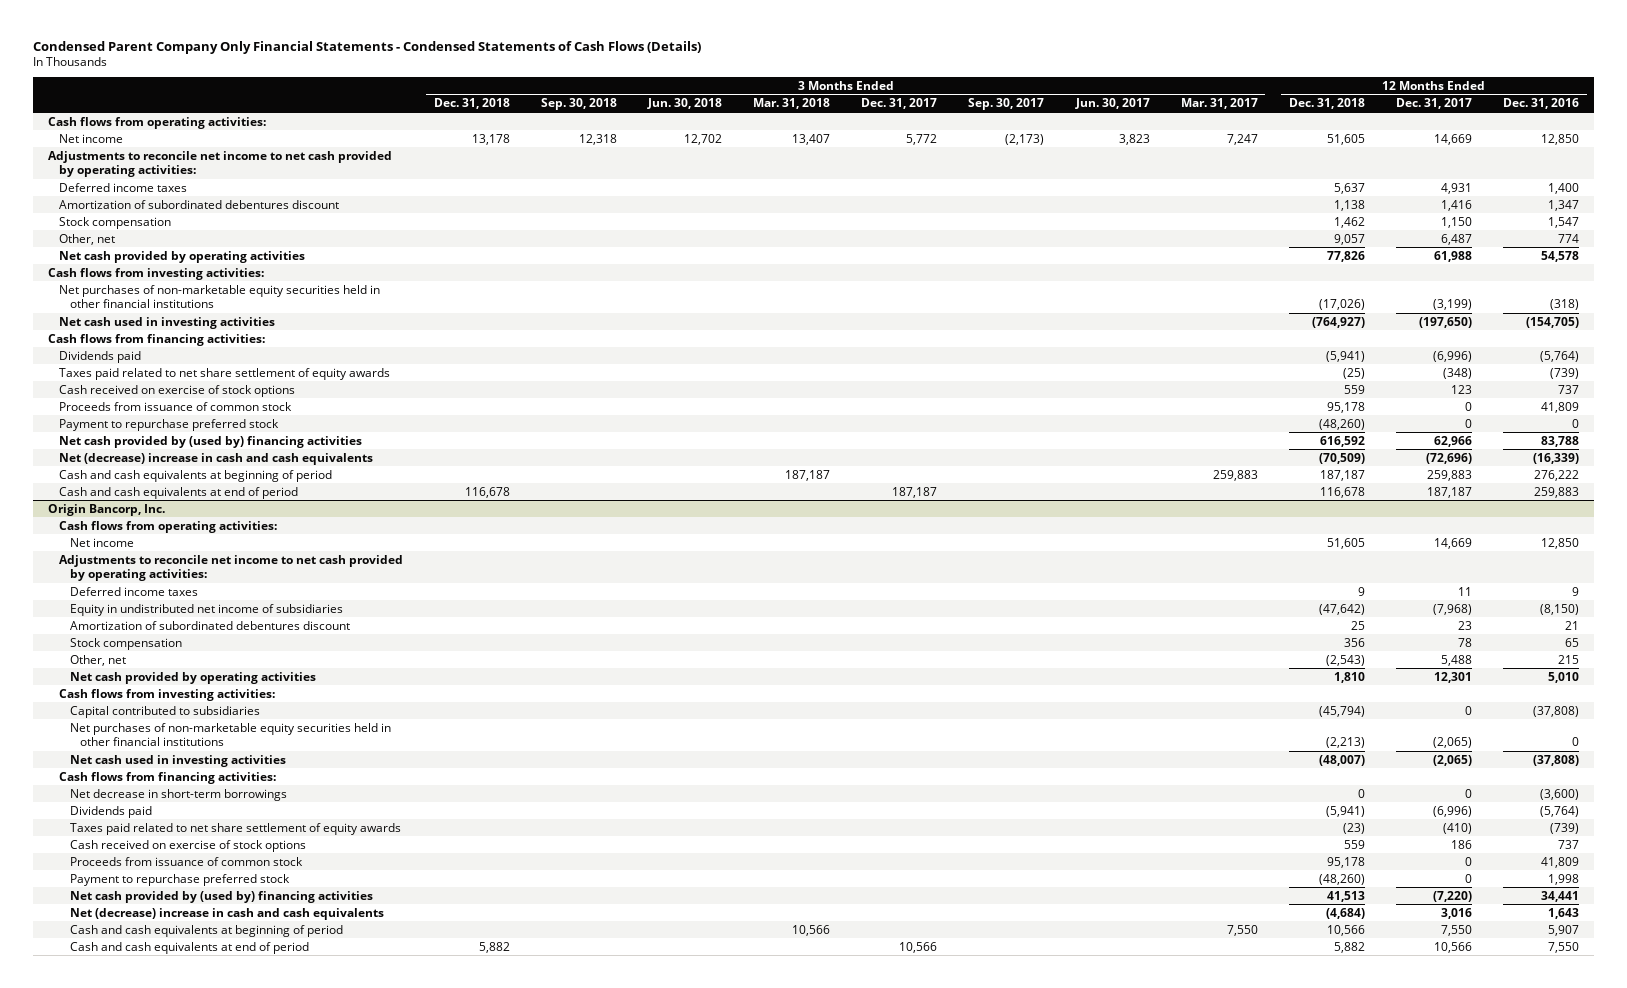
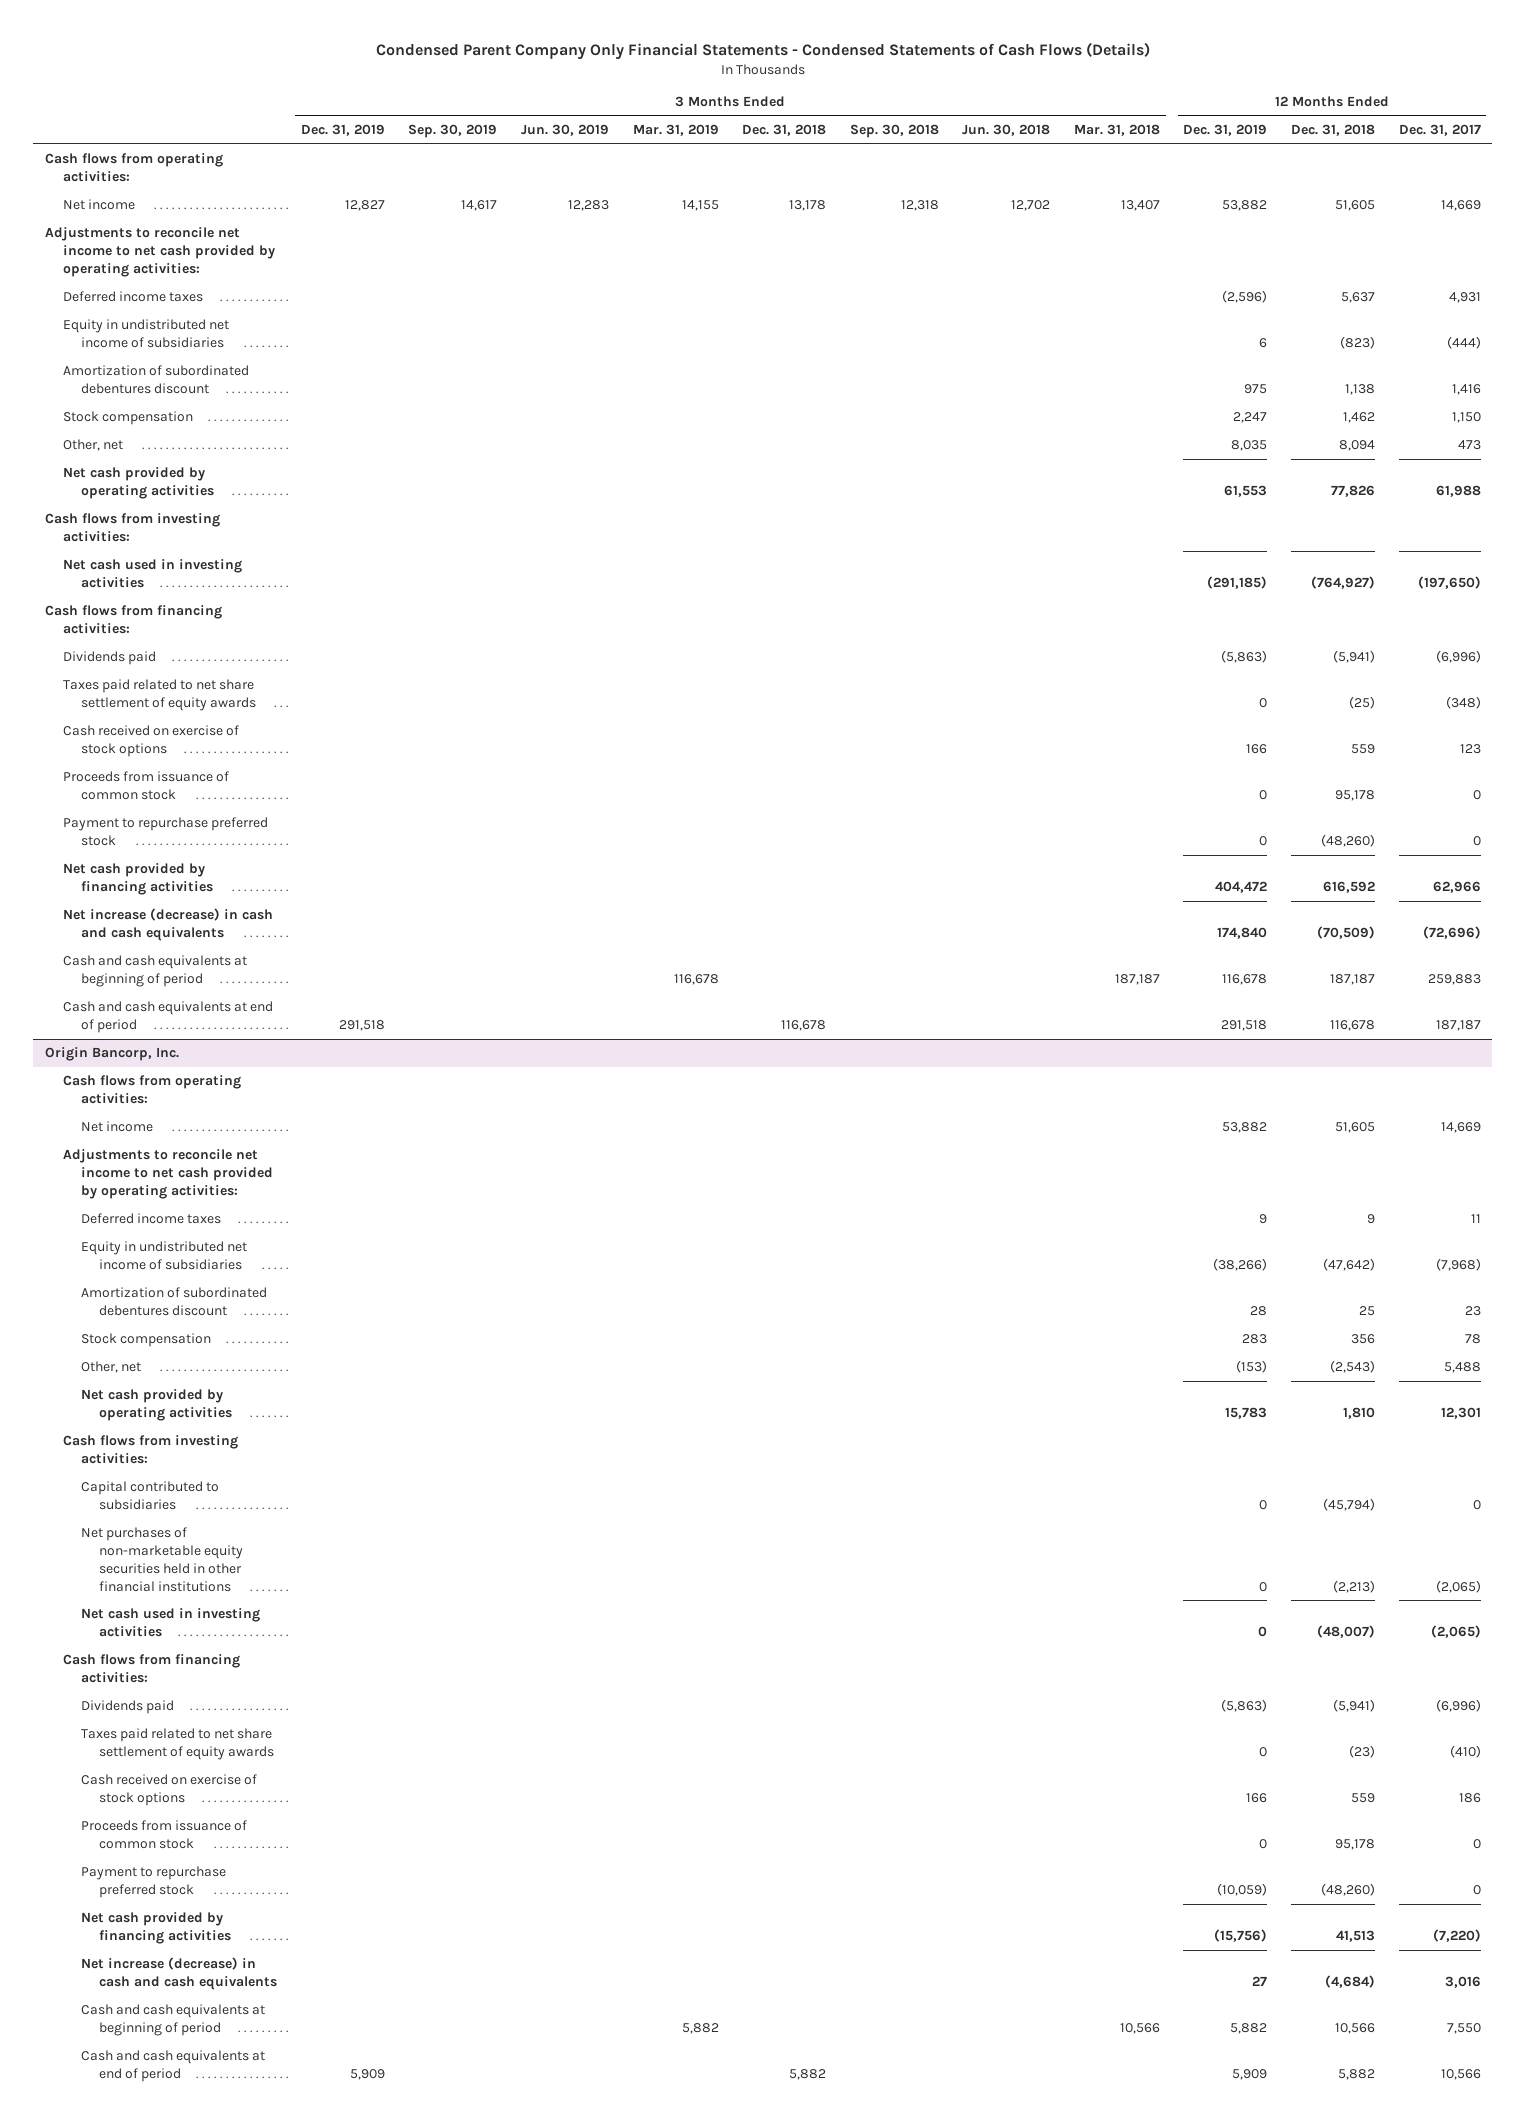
[861,98,938,110] Dec. 31, 2017 -> none
[968,98,1045,111] Sep. 30, 2017 -> none
[1074,98,1150,110] Jun. 30, 2017 -> none
[1180,98,1258,110] Mar. 31, 2017 -> none
[1502,98,1579,110] Dec. 31, 2016 -> none
none -> [300,124,385,137] Dec. 31, 2019
none -> [408,124,498,139] Sep. 30, 2019
none -> [521,124,610,137] Jun. 30, 2019
none -> [632,124,719,137] Mar. 31, 2019
none -> [1183,124,1268,137] Dec. 31, 2019
none -> [62,319,229,349] Equity in undistributed net income of subsidiaries
[1333,233,1365,245] 9,057 -> [1339,440,1376,452] 8,094
[1440,233,1472,245] 6,487 -> [1457,440,1481,451] 473
[58,284,380,309] Net purchases of non-marketable equity securities held in other financial institutions -> none
[58,435,362,448] Net cash provided by (used by) financing activities -> [62,863,214,896] Net cash provided by financing activities
[58,452,373,465] Net (decrease) increase in cash and cash equivalents -> [62,908,273,942] Net increase (decrease) in cash and cash equivalents
[69,788,287,801] Net decrease in short-term borrowings -> none
[69,890,373,903] Net cash provided by (used by) financing activities -> [81,1912,232,1945] Net cash provided by financing activities
[69,907,384,920] Net (decrease) increase in cash and cash equivalents -> [81,1957,278,1991] Net increase (decrease) in cash and cash equivalents

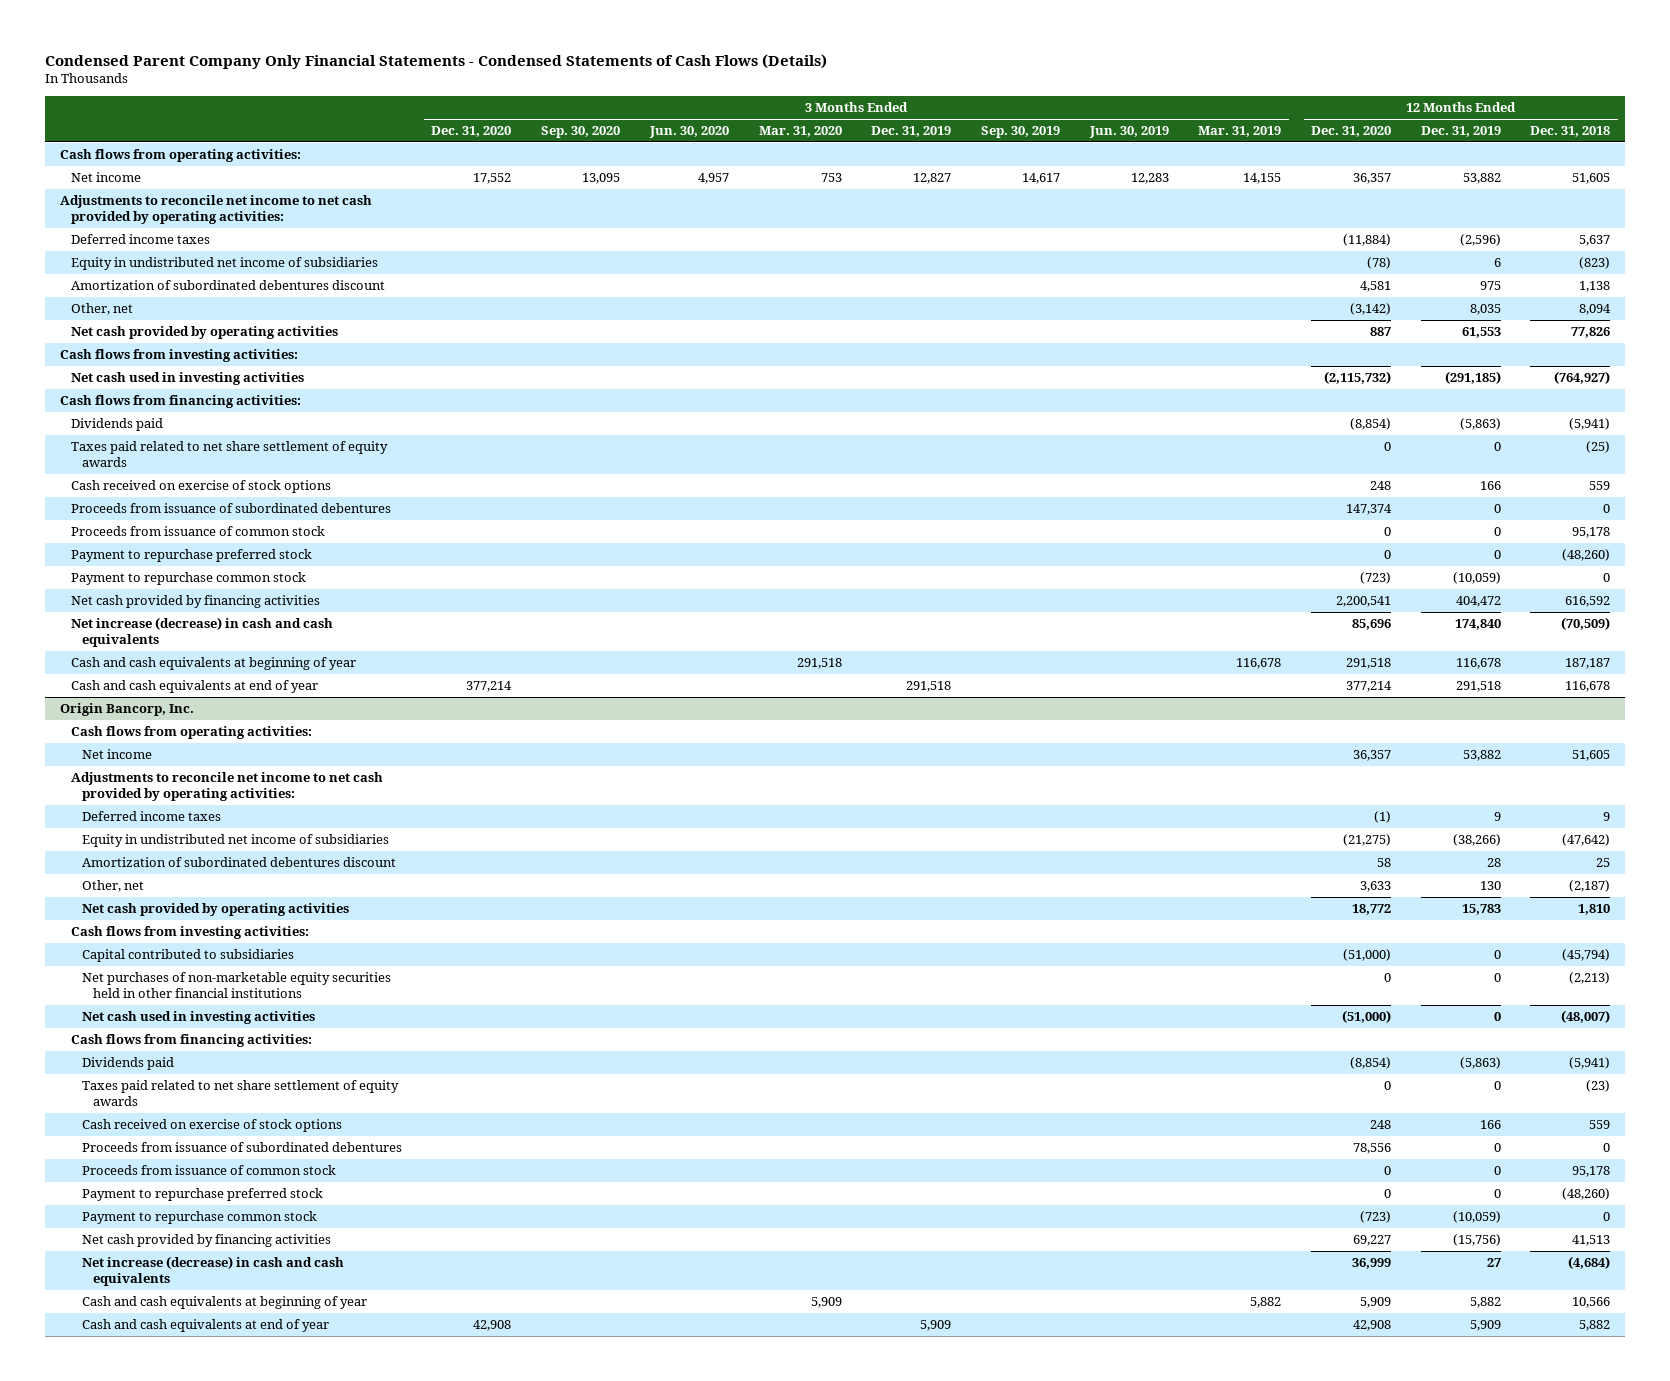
[742,124,827,137] Dec. 31, 2018 -> none
[849,124,939,139] Sep. 30, 2018 -> none
[962,124,1051,137] Jun. 30, 2018 -> none
[1073,124,1160,137] Mar. 31, 2018 -> none
[1398,124,1481,137] Dec. 31, 2017 -> none
none -> [431,126,512,138] Dec. 31, 2020
none -> [541,126,621,139] Sep. 30, 2020
none -> [648,126,729,139] Jun. 30, 2020
none -> [758,126,842,138] Mar. 31, 2020
none -> [1310,126,1391,138] Dec. 31, 2020
[62,411,193,426] Stock compensation -> none
none -> [70,503,391,514] Proceeds from issuance of subordinated debentures
none -> [70,572,306,586] Payment to repurchase common stock
[62,955,247,988] Cash and cash equivalents at beginning of period -> [70,657,356,671] Cash and cash equivalents at beginning of year
[62,1001,273,1034] Cash and cash equivalents at end of period -> [70,680,318,694] Cash and cash equivalents at end of year
[81,1333,212,1348] Stock compensation -> none
[1236,1360,1268,1374] (153) -> [1479,881,1501,891] 130
[1330,1360,1376,1374] (2,543) -> [1569,880,1611,893] (2,187)
none -> [81,1142,402,1153] Proceeds from issuance of subordinated debentures
[1217,1883,1268,1897] (10,059) -> [1493,1189,1501,1199] 0
none -> [81,1211,317,1225] Payment to repurchase common stock
[81,2004,266,2037] Cash and cash equivalents at beginning of period -> [81,1296,367,1310] Cash and cash equivalents at beginning of year
[81,2050,266,2083] Cash and cash equivalents at end of period -> [81,1319,329,1333] Cash and cash equivalents at end of year

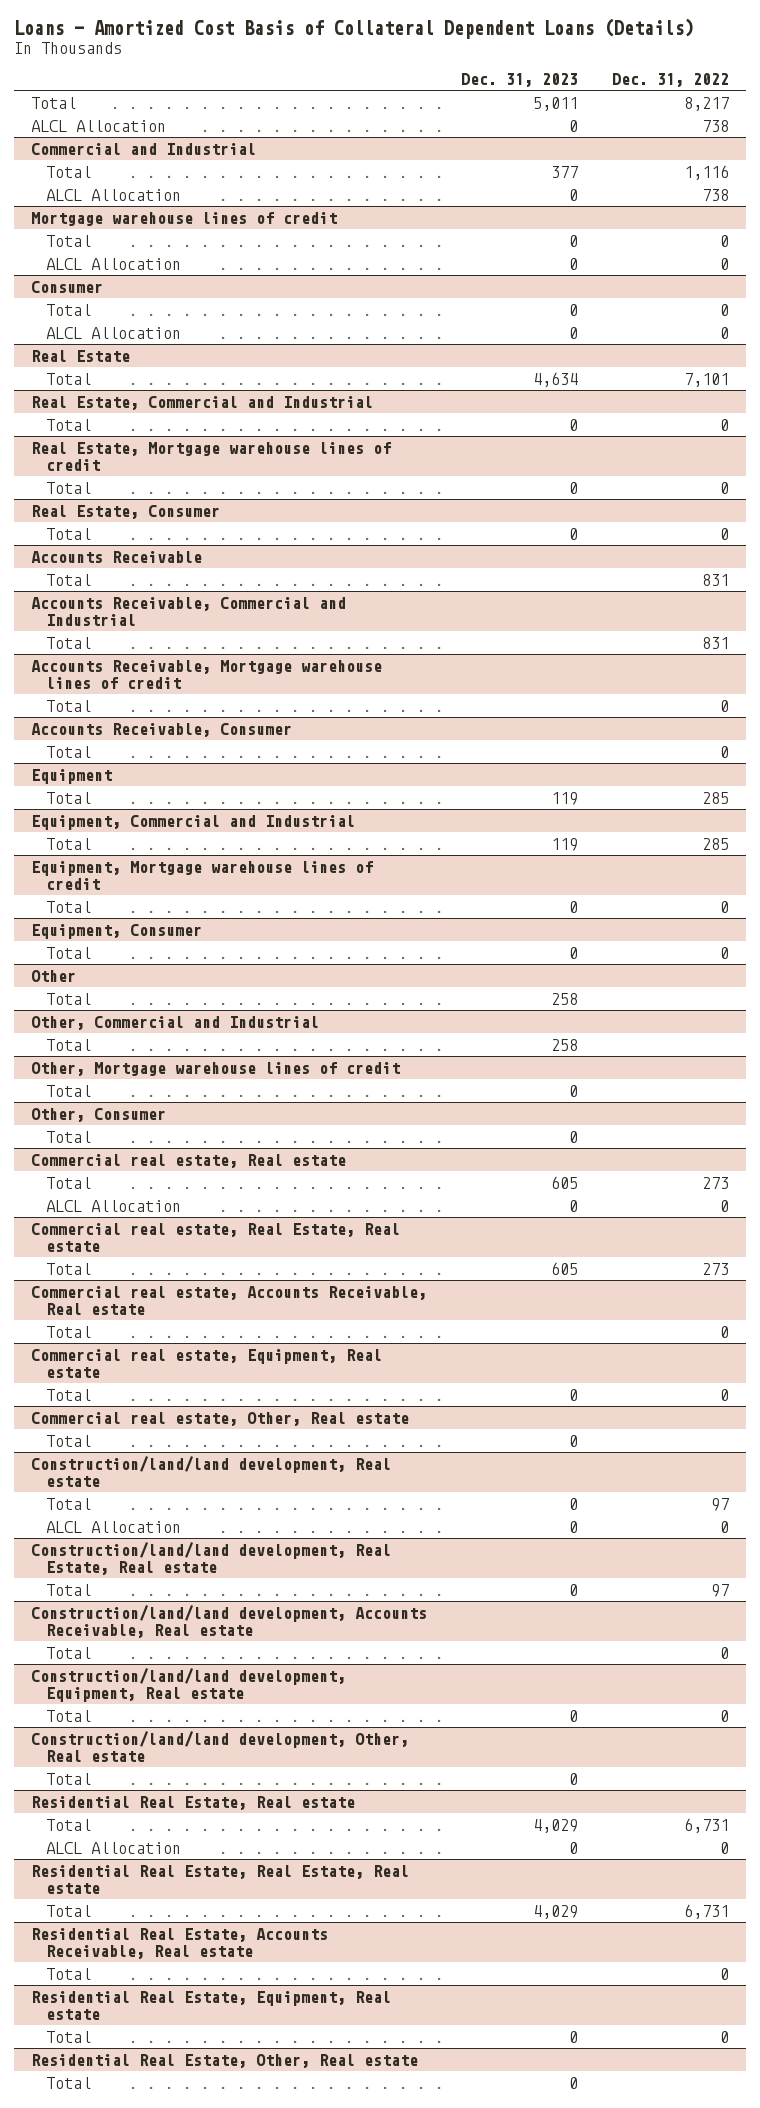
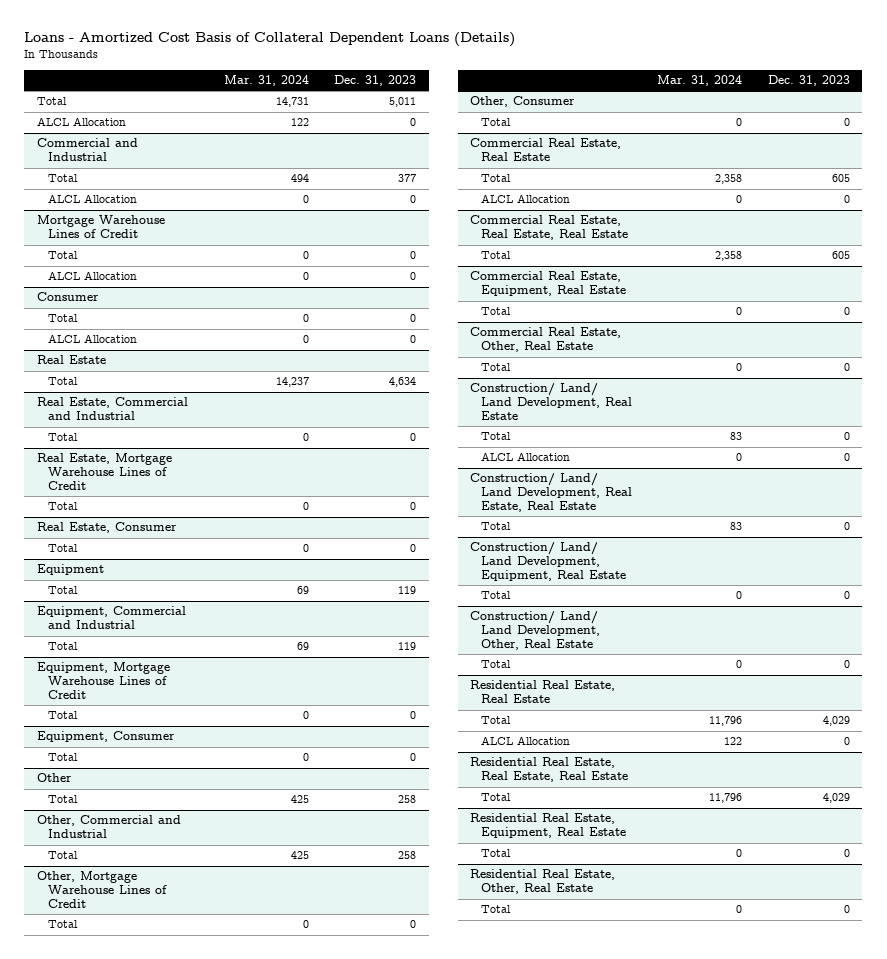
[612,72,730,87] Dec. 31, 2022 -> none
none -> [223,74,309,86] Mar. 31, 2024
[31,211,338,226] Mortgage warehouse lines of credit -> [36,215,165,239] Mortgage Warehouse Lines of Credit
[31,441,392,471] Real Estate, Mortgage warehouse lines of credit -> [36,453,172,491] Real Estate, Mortgage Warehouse Lines of Credit
[31,550,203,563] Accounts Receivable -> none
[45,573,91,586] Total -> none
[31,596,347,626] Accounts Receivable, Commercial and Industrial -> none
[45,636,91,649] Total -> none
[31,659,383,689] Accounts Receivable, Mortgage warehouse lines of credit -> none
[45,699,91,712] Total -> none
[31,722,293,737] Accounts Receivable, Consumer -> none
[45,745,91,758] Total -> none
[31,860,374,890] Equipment, Mortgage warehouse lines of credit -> [36,662,170,700] Equipment, Mortgage Warehouse Lines of Credit
[31,1061,401,1076] Other, Mortgage warehouse lines of credit -> [36,871,167,909] Other, Mortgage Warehouse Lines of Credit
[31,1153,347,1168] Commercial real estate, Real estate -> [470,138,622,162] Commercial Real Estate, Real Estate
[31,1222,401,1252] Commercial real estate, Real Estate, Real estate -> [470,215,629,241] Commercial Real Estate, Real Estate, Real Estate
[31,1285,428,1315] Commercial real estate, Accounts Receivable, Real estate -> none
[45,1325,91,1338] Total -> none
[31,1348,383,1378] Commercial real estate, Equipment, Real estate -> [470,271,627,297] Commercial Real Estate, Equipment, Real Estate
[31,1411,410,1426] Commercial real estate, Other, Real estate -> [470,327,622,353] Commercial Real Estate, Other, Real Estate
[31,1455,392,1487] Construction/land/land development, Real estate -> [470,383,633,421] Construction/ Land/ Land Development, Real Estate
[31,1541,392,1575] Construction/land/land development, Real Estate, Real estate -> [470,473,633,513] Construction/ Land/ Land Development, Real Estate, Real Estate
[31,1604,428,1638] Construction/land/land development, Accounts Receivable, Real estate -> none
[45,1646,91,1659] Total -> none
[31,1667,347,1702] Construction/land/land development, Equipment, Real estate -> [470,542,627,582] Construction/ Land/ Land Development, Equipment, Real Estate
[31,1730,410,1762] Construction/land/land development, Other, Real estate -> [470,611,601,651] Construction/ Land/ Land Development, Other, Real Estate
[31,1795,356,1810] Residential Real Estate, Real estate -> [470,680,616,704] Residential Real Estate, Real Estate
[31,1864,410,1894] Residential Real Estate, Real Estate, Real estate -> [470,757,629,783] Residential Real Estate, Real Estate, Real Estate
[31,1927,329,1959] Residential Real Estate, Accounts Receivable, Real estate -> none
[45,1967,91,1980] Total -> none
[31,1990,392,2020] Residential Real Estate, Equipment, Real estate -> [470,813,627,839] Residential Real Estate, Equipment, Real Estate
[31,2053,419,2068] Residential Real Estate, Other, Real estate -> [470,869,616,895] Residential Real Estate, Other, Real Estate

